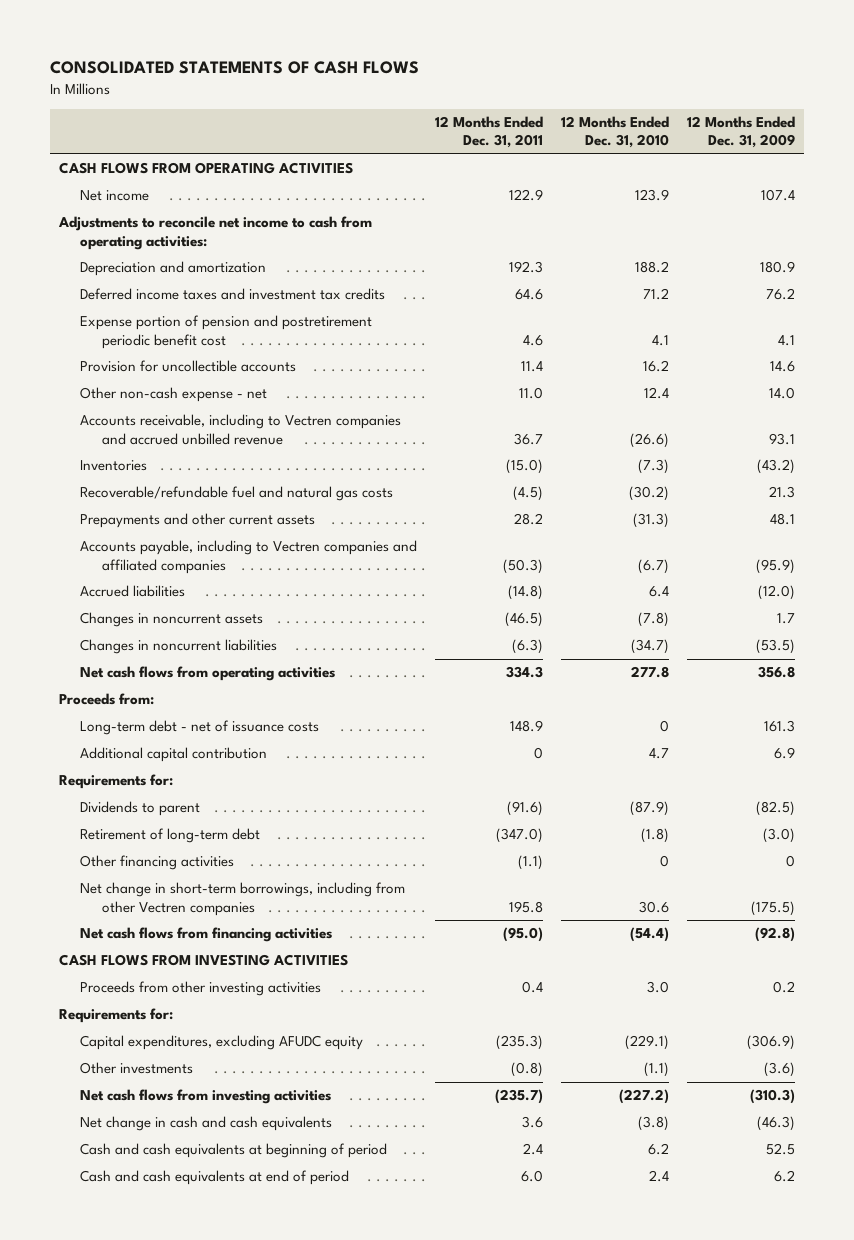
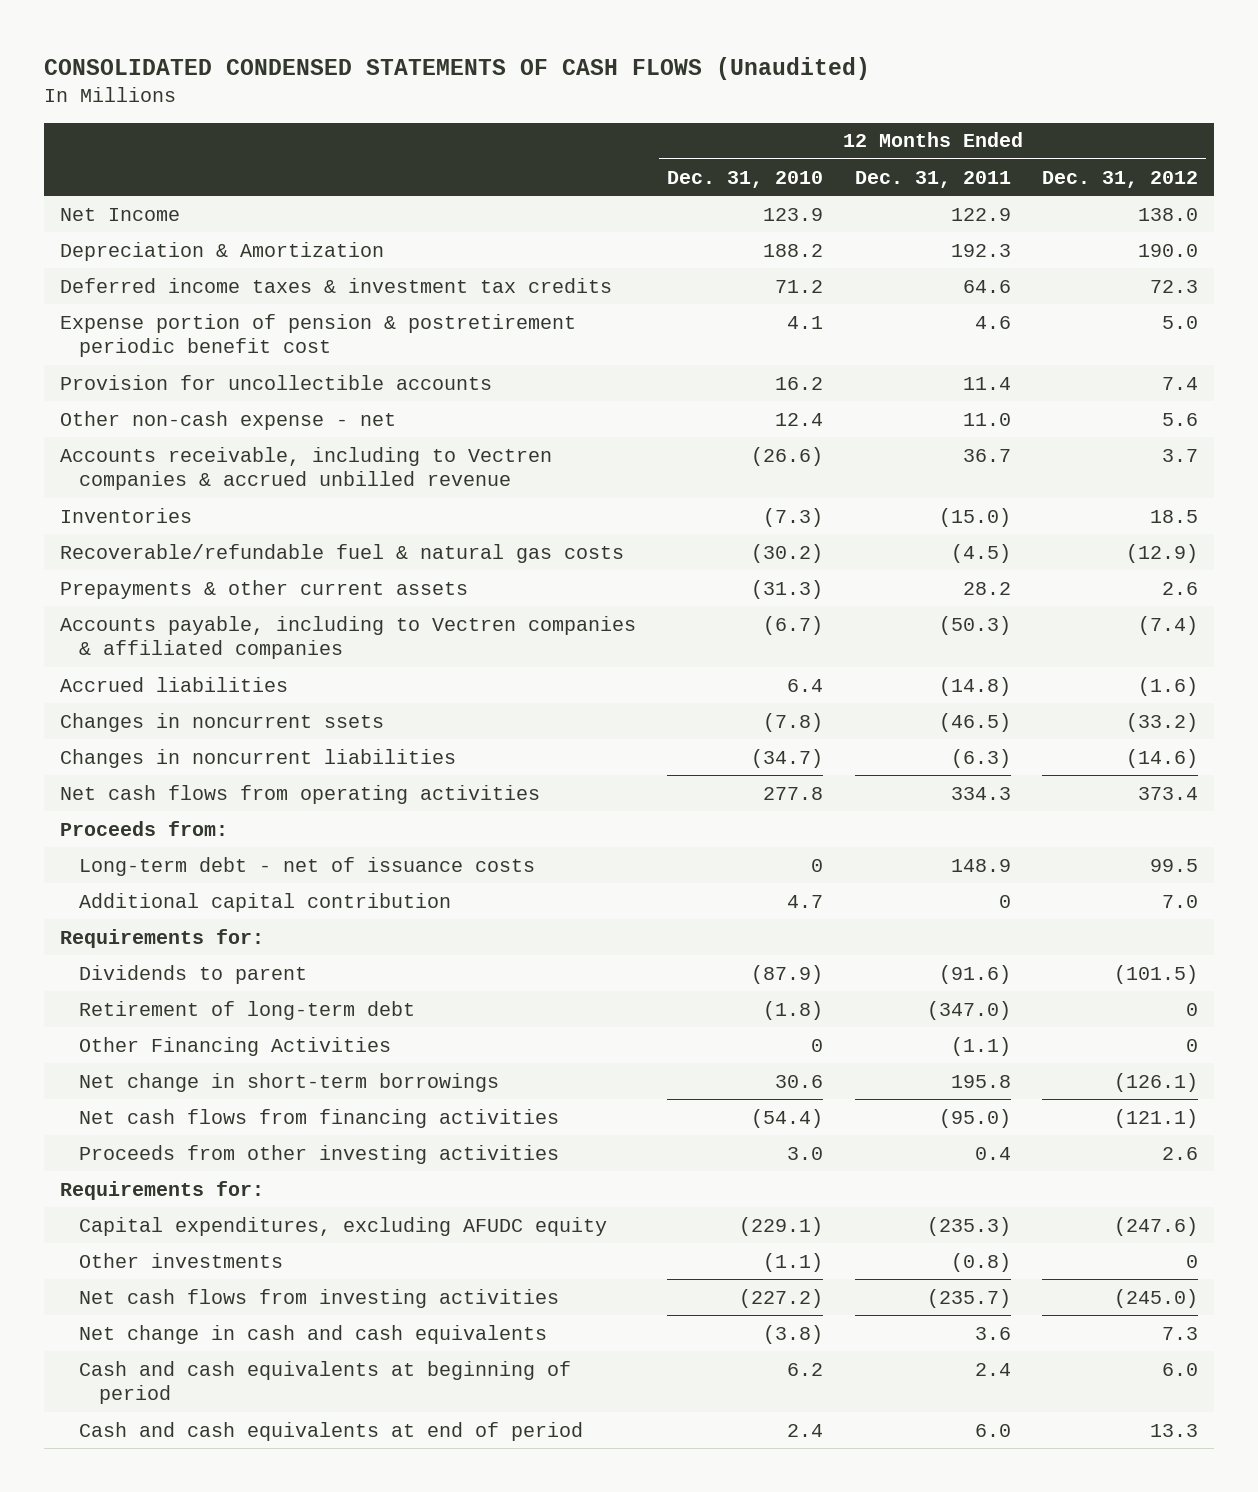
[49,61,419,75] CONSOLIDATED STATEMENTS OF CASH FLOWS -> [43,57,870,81] CONSOLIDATED CONDENSED STATEMENTS OF CASH FLOWS (Unaudited)
[686,116,795,149] 12 Months Ended Dec. 31, 2009 -> none
none -> [1042,170,1199,188] Dec. 31, 2012
[58,162,353,175] CASH FLOWS FROM OPERATING ACTIVITIES -> none
[57,216,372,250] Adjustments to reconcile net income to cash from operating activities: -> none
[80,190,150,202] Net income -> [59,207,180,221] Net Income
[80,261,267,277] Depreciation and amortization -> [59,241,384,261] Depreciation & Amortization
[80,288,386,301] Deferred income taxes and investment tax credits -> [59,277,612,293] Deferred income taxes & investment tax credits
[80,315,373,349] Expense portion of pension and postretirement periodic benefit cost -> [59,313,576,358] Expense portion of pension & postretirement periodic benefit cost
[80,414,402,445] Accounts receivable, including to Vectren companies and accrued unbilled revenue -> [59,446,552,491] Accounts receivable, including to Vectren companies & accrued unbilled revenue
[80,486,394,502] Recoverable/refundable fuel and natural gas costs -> [59,543,624,563] Recoverable/refundable fuel & natural gas costs
[80,513,316,529] Prepayments and other current assets -> [59,579,468,599] Prepayments & other current assets
[80,540,418,574] Accounts payable, including to Vectren companies and affiliated companies -> [59,615,636,660] Accounts payable, including to Vectren companies & affiliated companies
[80,612,264,628] Changes in noncurrent assets -> [59,712,384,732] Changes in noncurrent ssets
[80,855,235,871] Other financing activities -> [79,1036,392,1056] Other Financing Activities
[80,882,406,916] Net change in short-term borrowings, including from other Vectren companies -> [79,1072,500,1092] Net change in short-term borrowings
[58,954,348,967] CASH FLOWS FROM INVESTING ACTIVITIES -> none

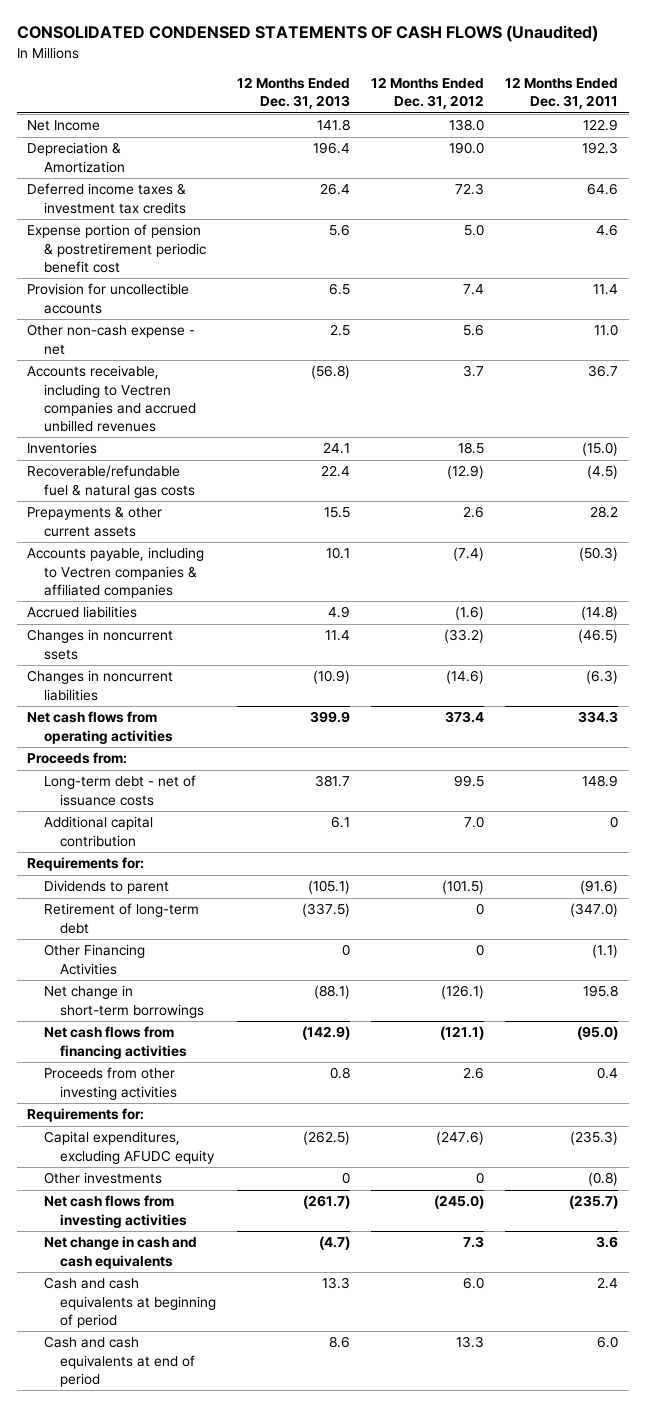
[667,170,824,188] Dec. 31, 2010 -> none
none -> [237,76,351,110] 12 Months Ended Dec. 31, 2013
[59,446,552,491] Accounts receivable, including to Vectren companies & accrued unbilled revenue -> [27,365,196,433] Accounts receivable, including to Vectren companies and accrued unbilled revenues

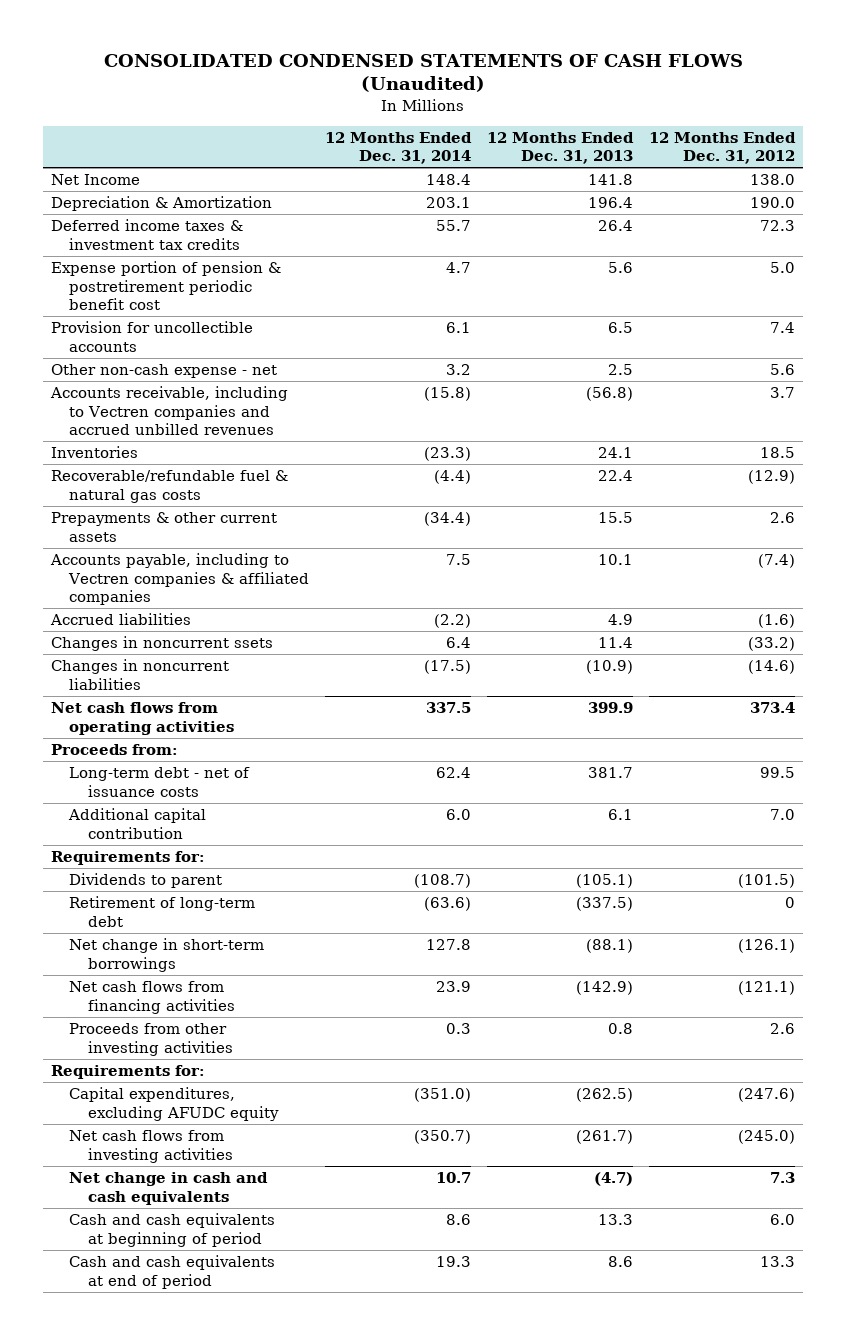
[505,76,619,110] 12 Months Ended Dec. 31, 2011 -> none
none -> [325,131,473,165] 12 Months Ended Dec. 31, 2014
[43,944,145,975] Other Financing Activities -> none
[43,1172,162,1185] Other investments -> none

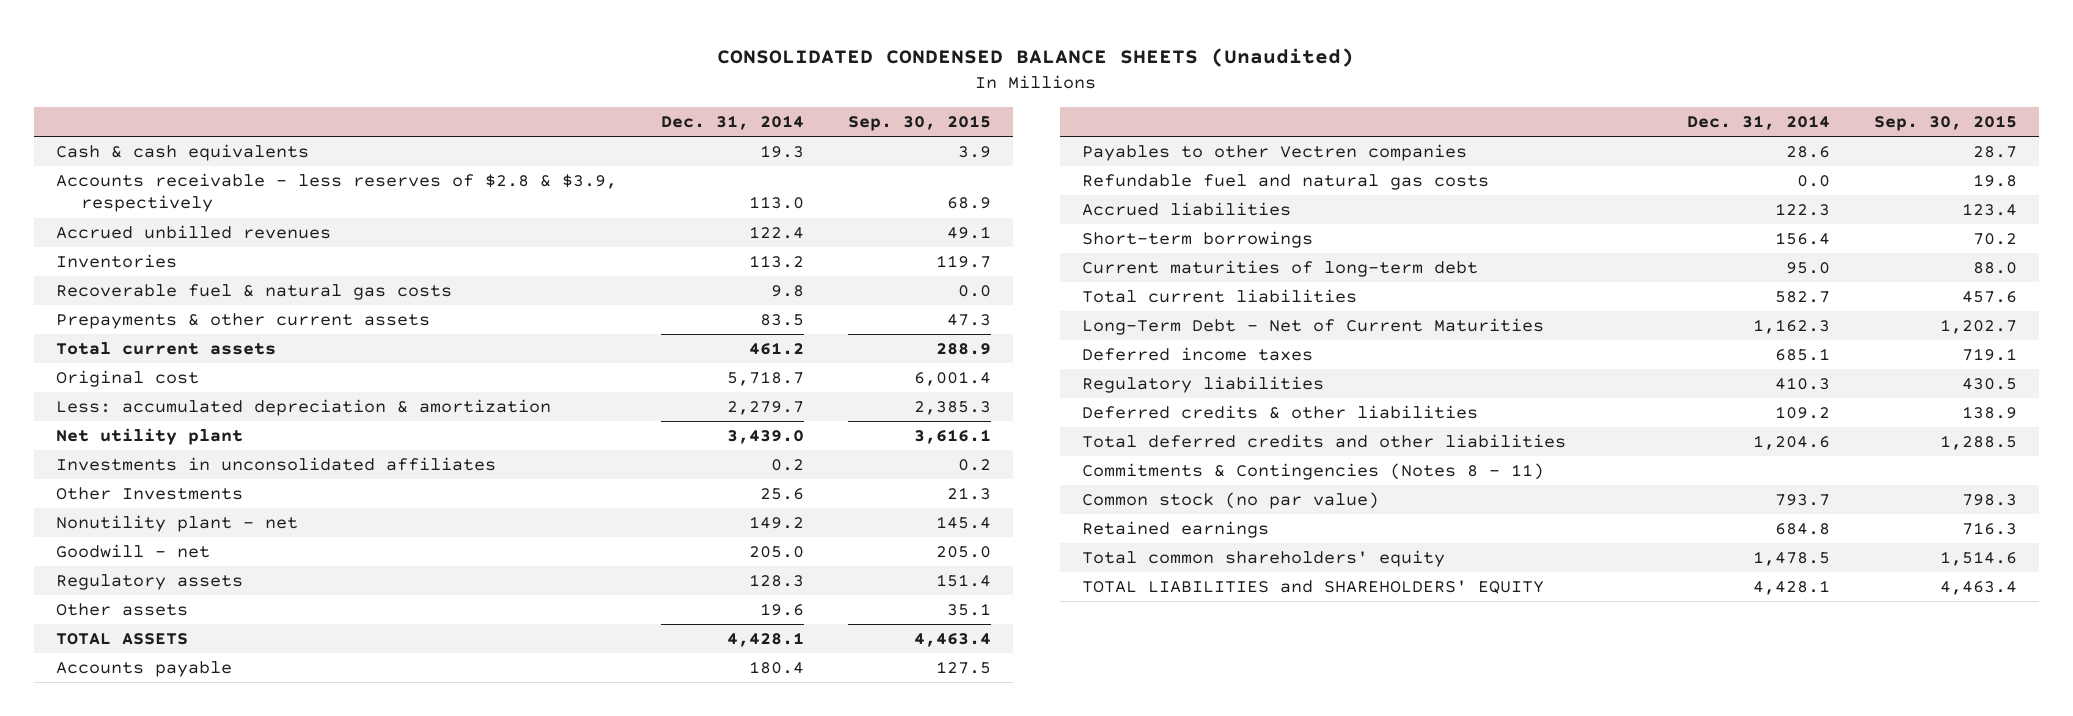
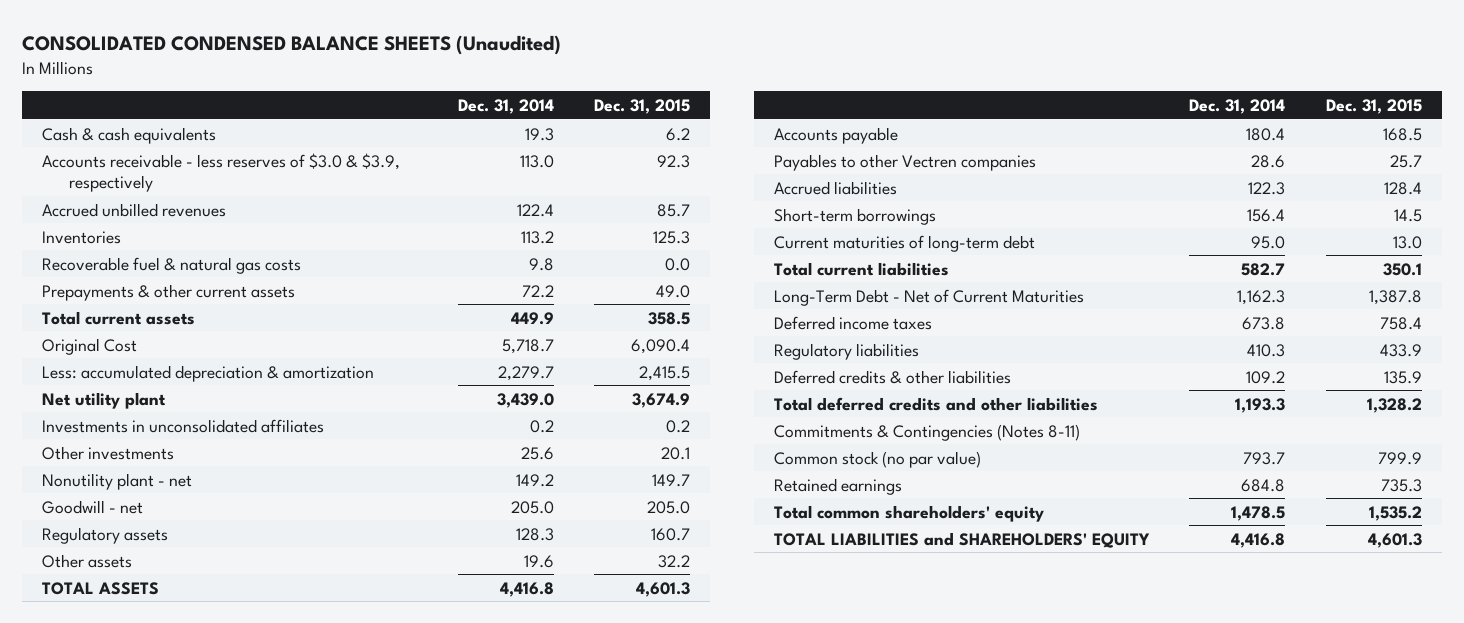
[848,115,992,132] Sep. 30, 2015 -> none
none -> [593,98,690,114] Dec. 31, 2015
[56,173,618,213] Accounts receivable - less reserves of $2.8 & $3.9, respectively -> [42,152,401,193] Accounts receivable - less reserves of $3.0 & $3.9, respectively
[760,314,805,327] 83.5 -> [521,284,554,298] 72.2
[749,342,805,356] 461.2 -> [510,311,554,325] 449.9
[56,370,200,388] Original cost -> [42,337,138,355] Original Cost
[56,487,244,501] Other Investments -> [42,445,175,460] Other investments
[727,632,805,648] 4,428.1 -> [499,581,554,597] 4,416.8
[1081,174,1489,191] Refundable fuel and natural gas costs -> none
[1774,348,1830,362] 685.1 -> [1242,316,1286,330] 673.8
[1752,435,1830,451] 1,204.6 -> [1235,397,1286,413] 1,193.3
[1081,463,1544,481] Commitments & Contingencies (Notes 8 - 11) -> [774,423,1081,441] Commitments & Contingencies (Notes 8-11)
[1752,580,1830,596] 4,428.1 -> [1231,532,1286,548] 4,416.8

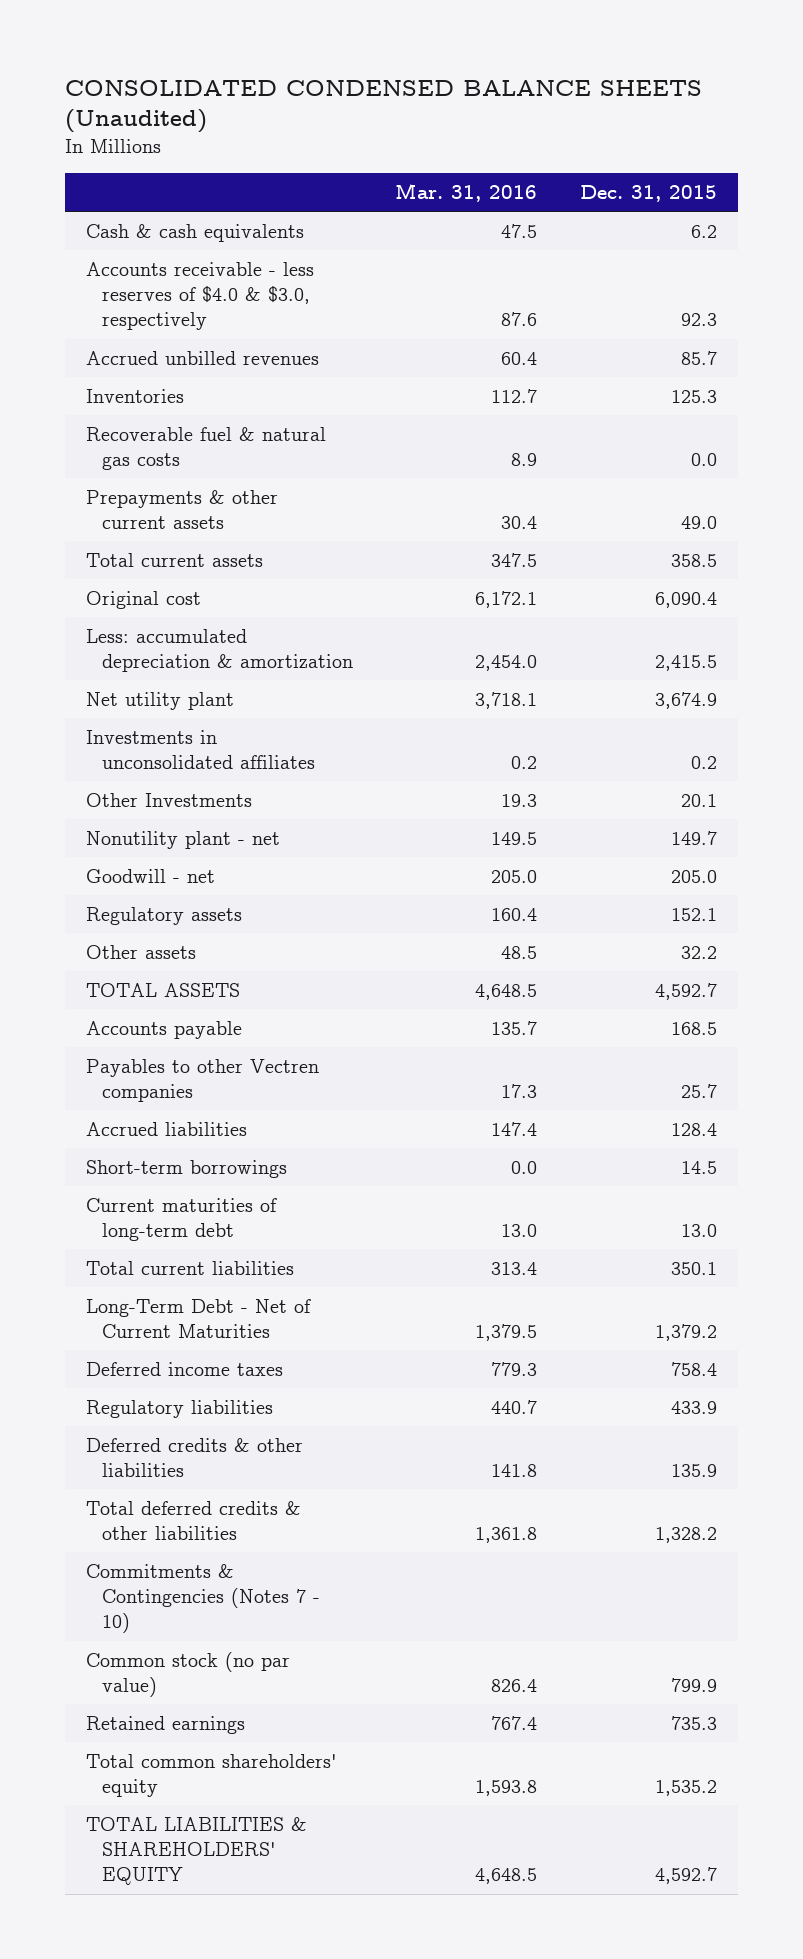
[457,98,554,114] Dec. 31, 2014 -> none
none -> [395,182,538,202] Mar. 31, 2016
[42,152,401,193] Accounts receivable - less reserves of $3.0 & $3.9, respectively -> [86,262,315,331] Accounts receivable - less reserves of $4.0 & $3.0, respectively
[42,337,138,355] Original Cost -> [86,591,202,610] Original cost
[42,445,175,460] Other investments -> [86,793,253,808] Other Investments
[650,527,690,541] 160.7 -> [671,908,718,922] 152.1
[635,581,690,597] 4,601.3 -> [655,983,718,1001] 4,592.7
[1368,289,1422,305] 1,387.8 -> [655,1324,718,1342] 1,379.2
[774,396,1099,411] Total deferred credits and other liabilities -> [86,1501,302,1541] Total deferred credits & other liabilities
[774,423,1081,441] Commitments & Contingencies (Notes 8-11) -> [86,1564,320,1634] Commitments & Contingencies (Notes 7 - 10)
[774,531,1151,548] TOTAL LIABILITIES and SHAREHOLDERS' EQUITY -> [86,1817,308,1886] TOTAL LIABILITIES & SHAREHOLDERS' EQUITY
[1367,532,1422,548] 4,601.3 -> [655,1867,718,1885] 4,592.7

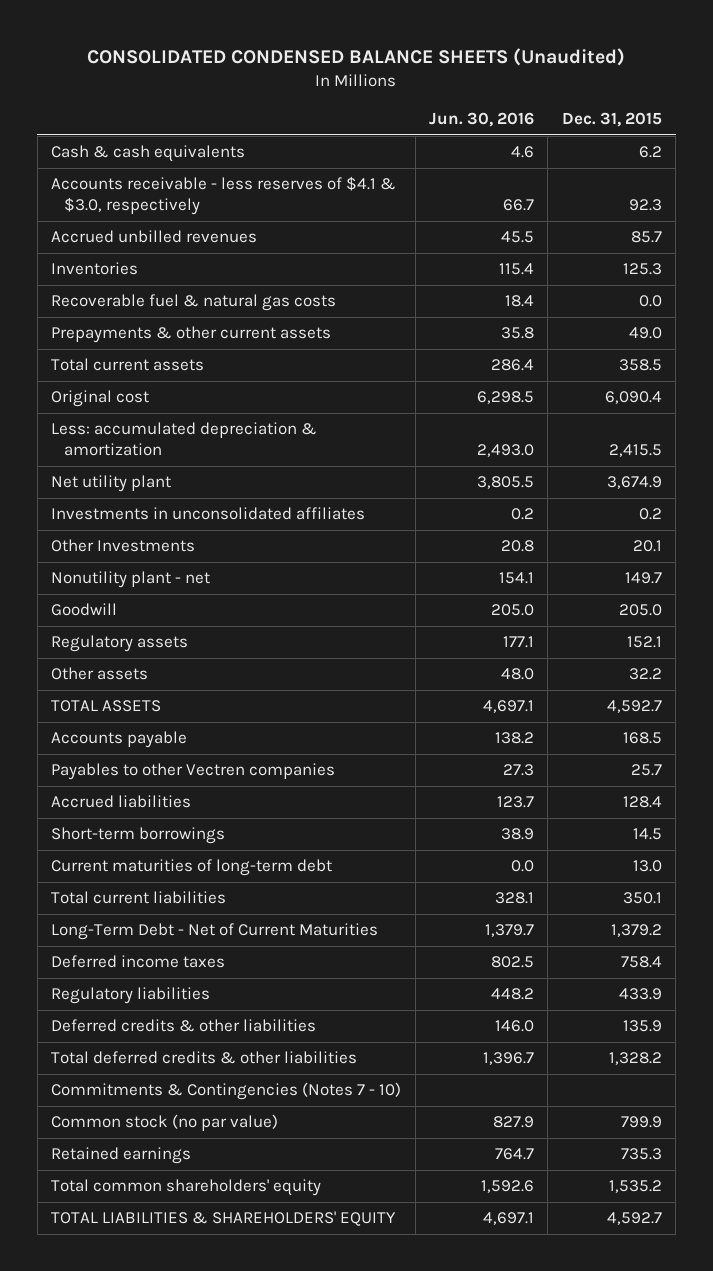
[395,182,538,202] Mar. 31, 2016 -> none
none -> [428,111,534,127] Jun. 30, 2016
[86,262,315,331] Accounts receivable - less reserves of $4.0 & $3.0, respectively -> [51,176,397,216] Accounts receivable - less reserves of $4.1 & $3.0, respectively
[86,869,216,884] Goodwill - net -> [51,603,118,617] Goodwill

